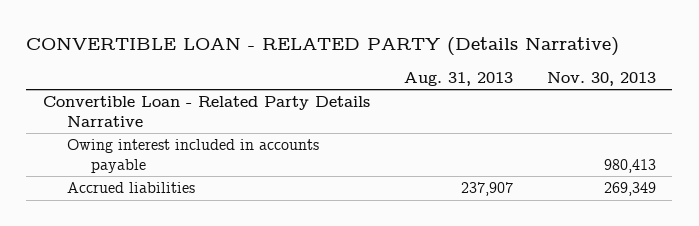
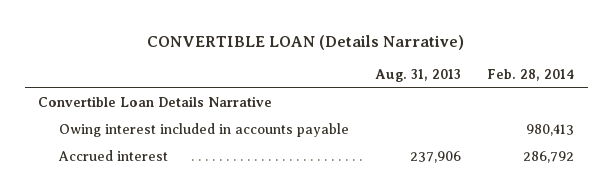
[26,37,620,57] CONVERTIBLE LOAN - RELATED PARTY (Details Narrative) -> [147,34,465,50] CONVERTIBLE LOAN (Details Narrative)
[546,71,656,86] Nov. 30, 2013 -> none
none -> [487,69,575,82] Feb. 28, 2014
[43,96,371,127] Convertible Loan - Related Party Details Narrative -> [38,96,273,108] Convertible Loan Details Narrative
[67,182,196,194] Accrued liabilities -> [58,150,169,162] Accrued interest
[460,182,513,197] 237,907 -> [410,151,462,164] 237,906

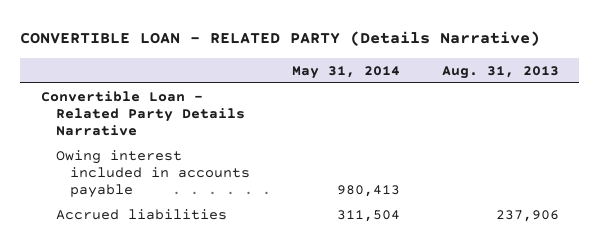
[147,34,465,50] CONVERTIBLE LOAN (Details Narrative) -> [20,31,541,47] CONVERTIBLE LOAN - RELATED PARTY (Details Narrative)
[487,69,575,82] Feb. 28, 2014 -> none
none -> [292,65,401,79] May 31, 2014
[38,96,273,108] Convertible Loan Details Narrative -> [41,90,245,137] Convertible Loan - Related Party Details Narrative
[58,150,169,162] Accrued interest -> [55,208,227,220] Accrued liabilities

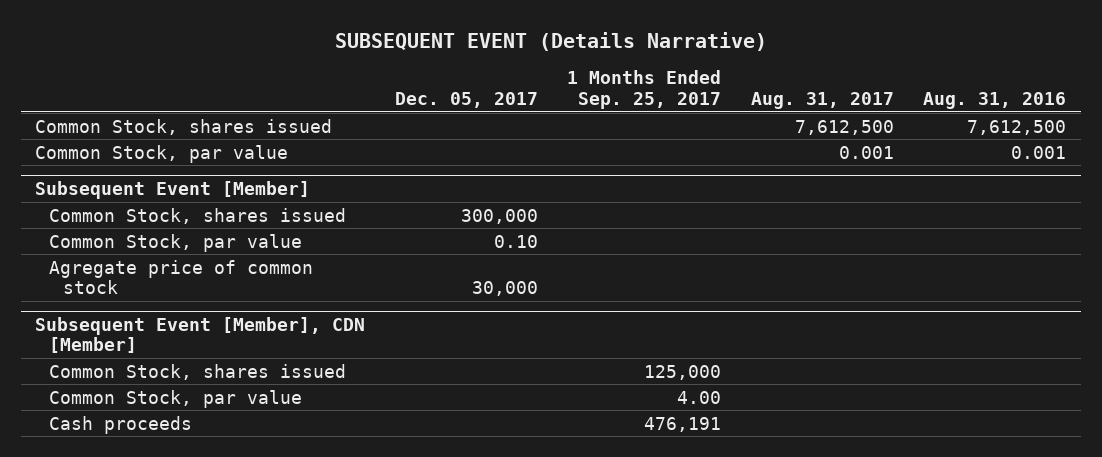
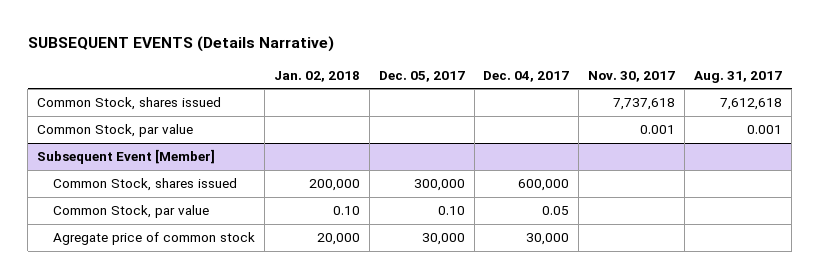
[334,31,767,51] SUBSEQUENT EVENT (Details Narrative) -> [27,36,334,53] SUBSEQUENT EVENTS (Details Narrative)
[567,70,722,110] 1 Months Ended Sep. 25, 2017 -> none
[923,92,1067,110] Aug. 31, 2016 -> none
none -> [273,70,360,82] Jan. 02, 2018
none -> [483,70,570,82] Dec. 04, 2017
none -> [588,70,676,82] Nov. 30, 2017
[794,119,894,135] 7,612,500 -> [720,98,783,111] 7,612,618
[35,316,366,354] Subsequent Event [Member], CDN [Member] -> none
[49,363,347,380] Common Stock, shares issued -> none
[49,389,303,408] Common Stock, par value -> none
[49,415,193,434] Cash proceeds -> none

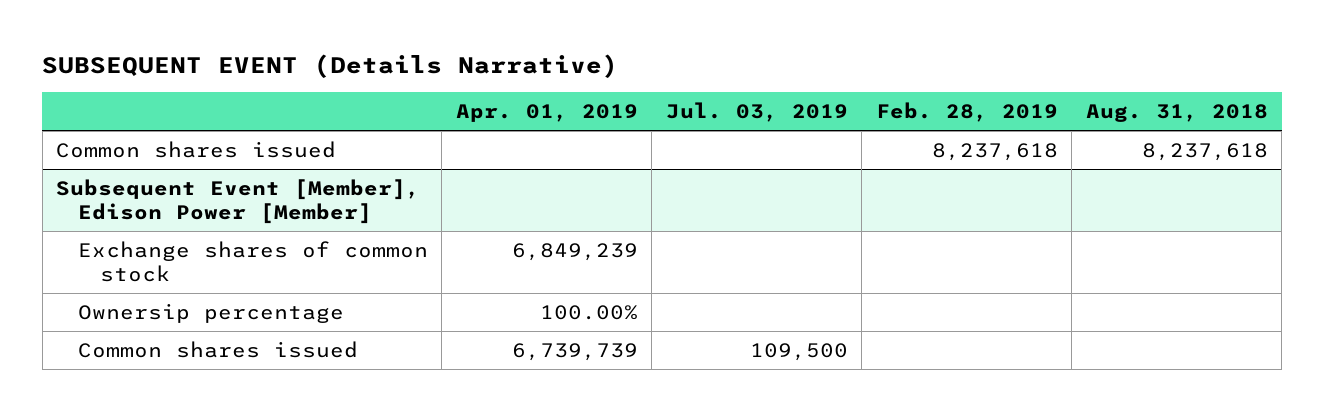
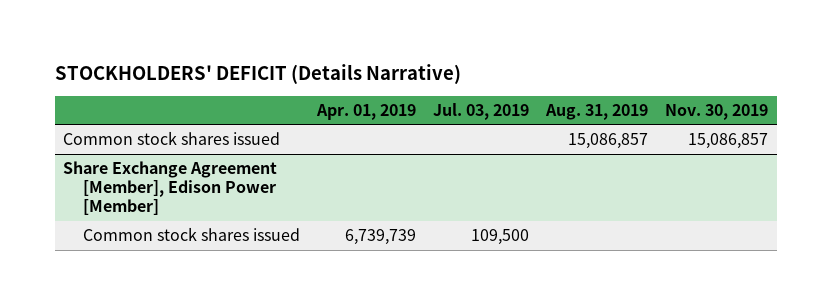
[42,53,619,78] SUBSEQUENT EVENT (Details Narrative) -> [54,63,461,84] STOCKHOLDERS' DEFICIT (Details Narrative)
[875,102,1058,123] Feb. 28, 2019 -> none
[1085,104,1268,123] Aug. 31, 2018 -> none
none -> [545,103,649,120] Aug. 31, 2019
none -> [665,103,769,120] Nov. 30, 2019
[56,178,421,225] Subsequent Event [Member], Edison Power [Member] -> none
[77,240,428,283] Exchange shares of common stock -> none
[77,302,344,323] Ownersip percentage -> none
[77,340,358,358] Common shares issued -> none
[56,140,337,158] Common shares issued -> [63,131,281,146] Common stock shares issued
none -> [63,161,278,216] Share Exchange Agreement [Member], Edison Power [Member]
none -> [83,227,301,242] Common stock shares issued

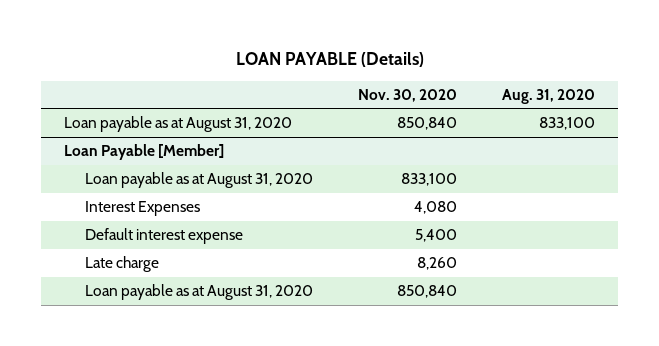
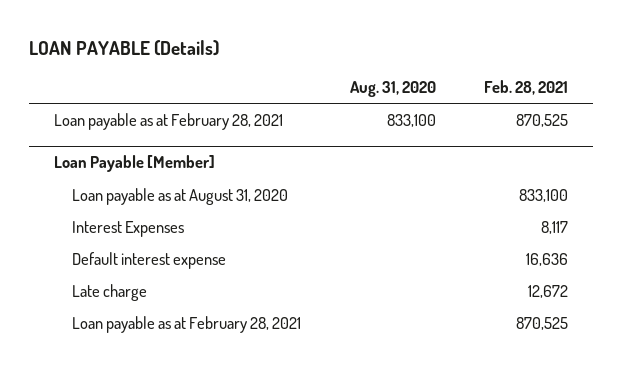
[358,88,458,102] Nov. 30, 2020 -> none
none -> [484,80,569,96] Feb. 28, 2021
[63,116,292,133] Loan payable as at August 31, 2020 -> [53,112,283,130] Loan payable as at February 28, 2021
[85,284,314,301] Loan payable as at August 31, 2020 -> [72,315,302,333] Loan payable as at February 28, 2021

